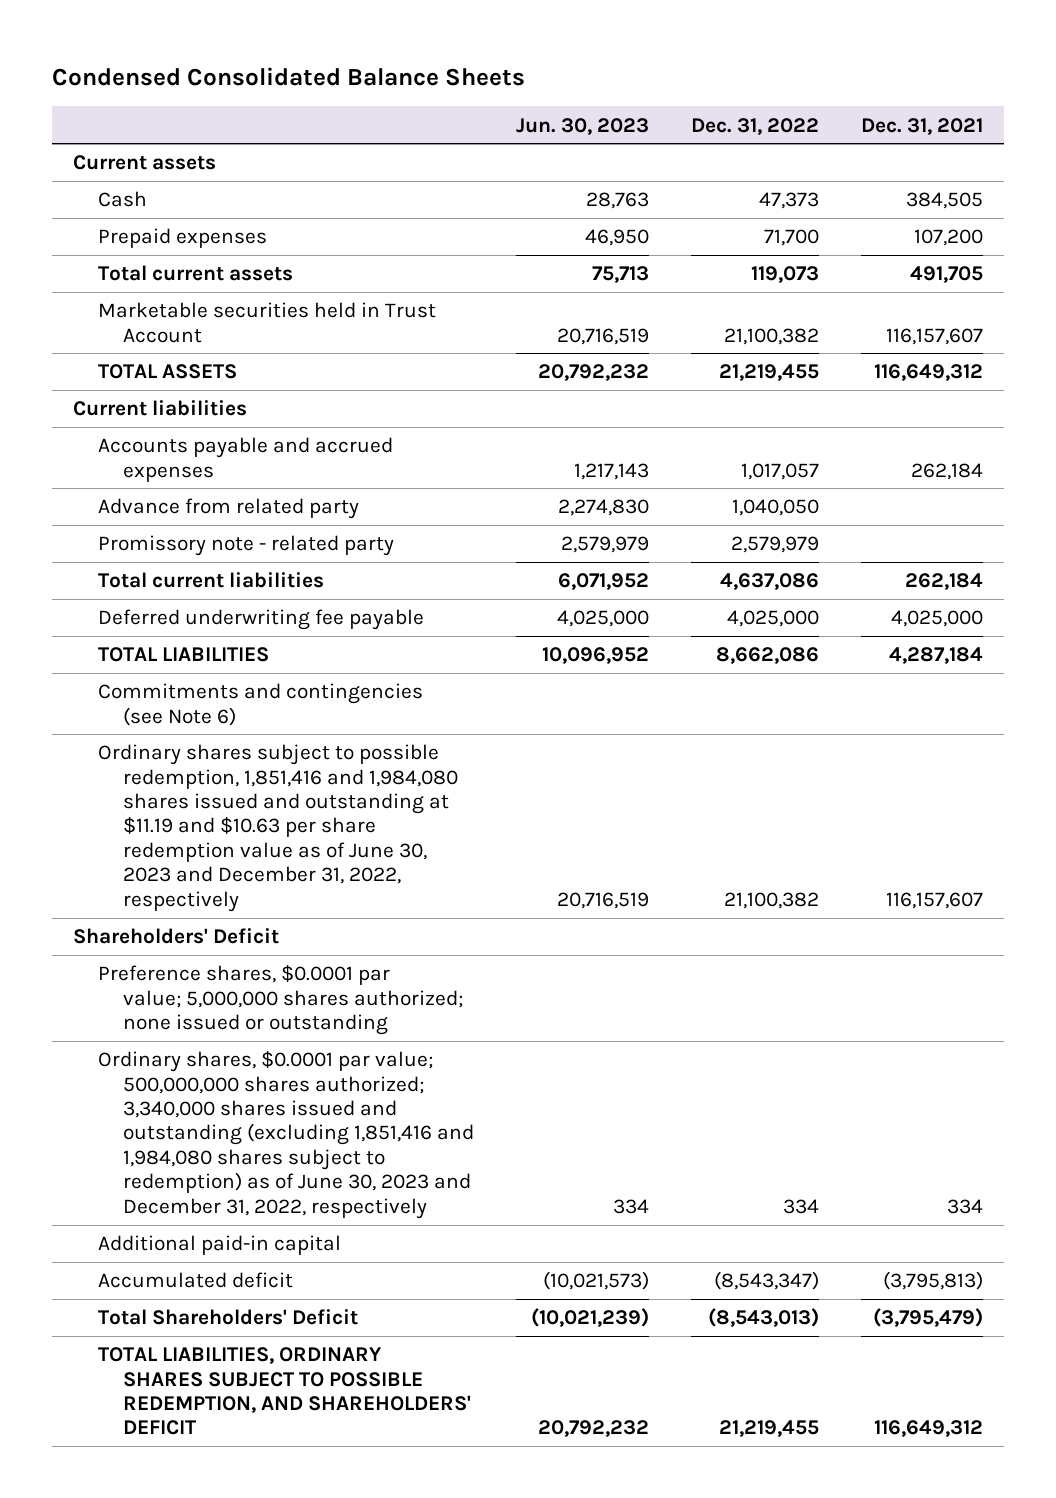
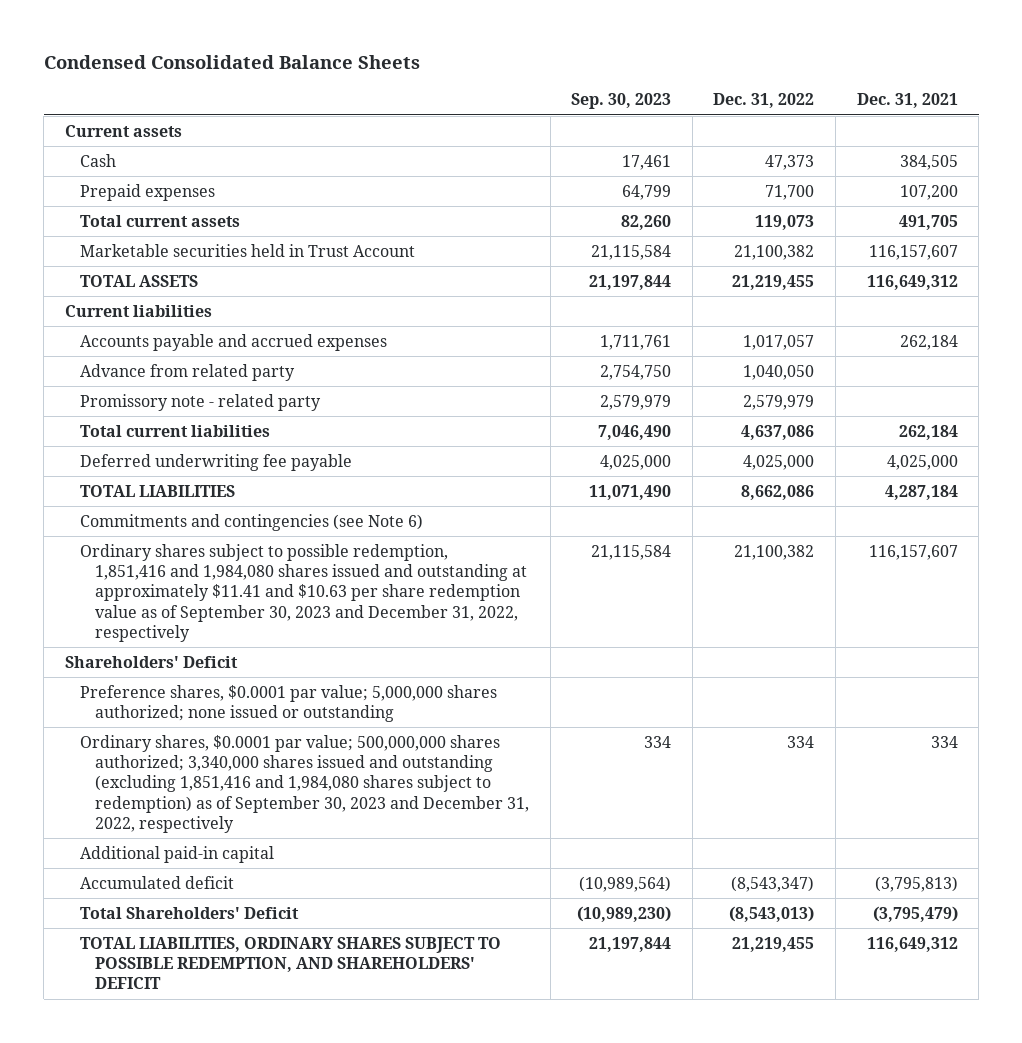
[515,117,649,135] Jun. 30, 2023 -> none
none -> [571,93,672,110] Sep. 30, 2023
[97,744,458,912] Ordinary shares subject to possible redemption, 1,851,416 and 1,984,080 shares issued and outstanding at $11.19 and $10.63 per share redemption value as of June 30, 2023 and December 31, 2022, respectively -> [79,543,528,643] Ordinary shares subject to possible redemption, 1,851,416 and 1,984,080 shares issued and outstanding at approximately $11.41 and $10.63 per share redemption value as of September 30, 2023 and December 31, 2022, respectively
[97,1051,474,1219] Ordinary shares, $0.0001 par value; 500,000,000 shares authorized; 3,340,000 shares issued and outstanding (excluding 1,851,416 and 1,984,080 shares subject to redemption) as of June 30, 2023 and December 31, 2022, respectively -> [79,734,530,834] Ordinary shares, $0.0001 par value; 500,000,000 shares authorized; 3,340,000 shares issued and outstanding (excluding 1,851,416 and 1,984,080 shares subject to redemption) as of September 30, 2023 and December 31, 2022, respectively

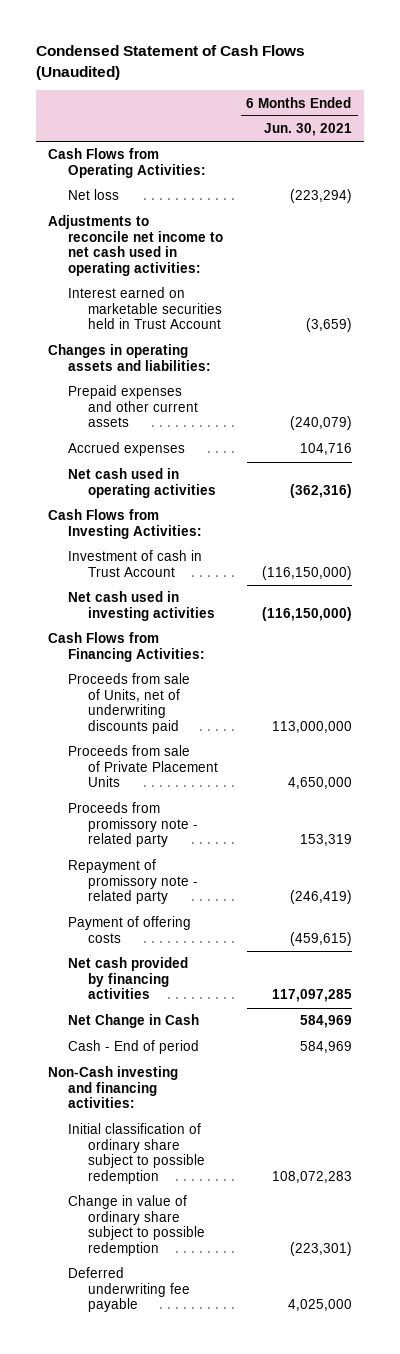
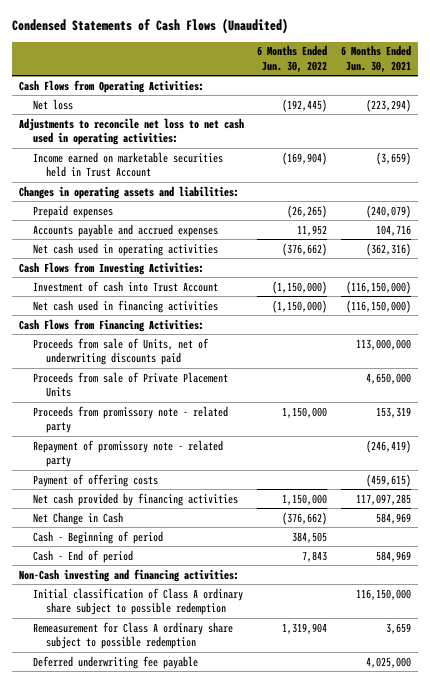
[35,45,305,80] Condensed Statement of Cash Flows (Unaudited) -> [11,17,288,34] Condensed Statements of Cash Flows (Unaudited)
none -> [257,45,328,73] 6 Months Ended Jun. 30, 2022
[47,215,223,276] Adjustments to reconcile net income to net cash used in operating activities: -> [18,117,244,146] Adjustments to reconcile net loss to net cash used in operating activities:
[67,287,222,330] Interest earned on marketable securities held in Trust Account -> [32,151,223,178] Income earned on marketable securities held in Trust Account
[67,385,198,428] Prepaid expenses and other current assets -> [32,204,113,218] Prepaid expenses
[67,442,185,457] Accrued expenses -> [32,223,218,237] Accounts payable and accrued expenses
[67,550,202,577] Investment of cash in Trust Account -> [32,280,218,292] Investment of cash into Trust Account
[67,591,215,621] Net cash used in investing activities -> [32,299,218,313] Net cash used in financing activities
none -> [32,530,163,544] Cash - Beginning of period
[67,1123,205,1184] Initial classification of ordinary share subject to possible redemption -> [32,587,243,616] Initial classification of Class A ordinary share subject to possible redemption
[271,1170,352,1183] 108,072,283 -> [356,588,412,600] 116,150,000
[67,1195,205,1256] Change in value of ordinary share subject to possible redemption -> [32,621,233,650] Remeasurement for Class A ordinary share subject to possible redemption
[289,1241,352,1256] (223,301) -> [386,622,412,634] 3,659

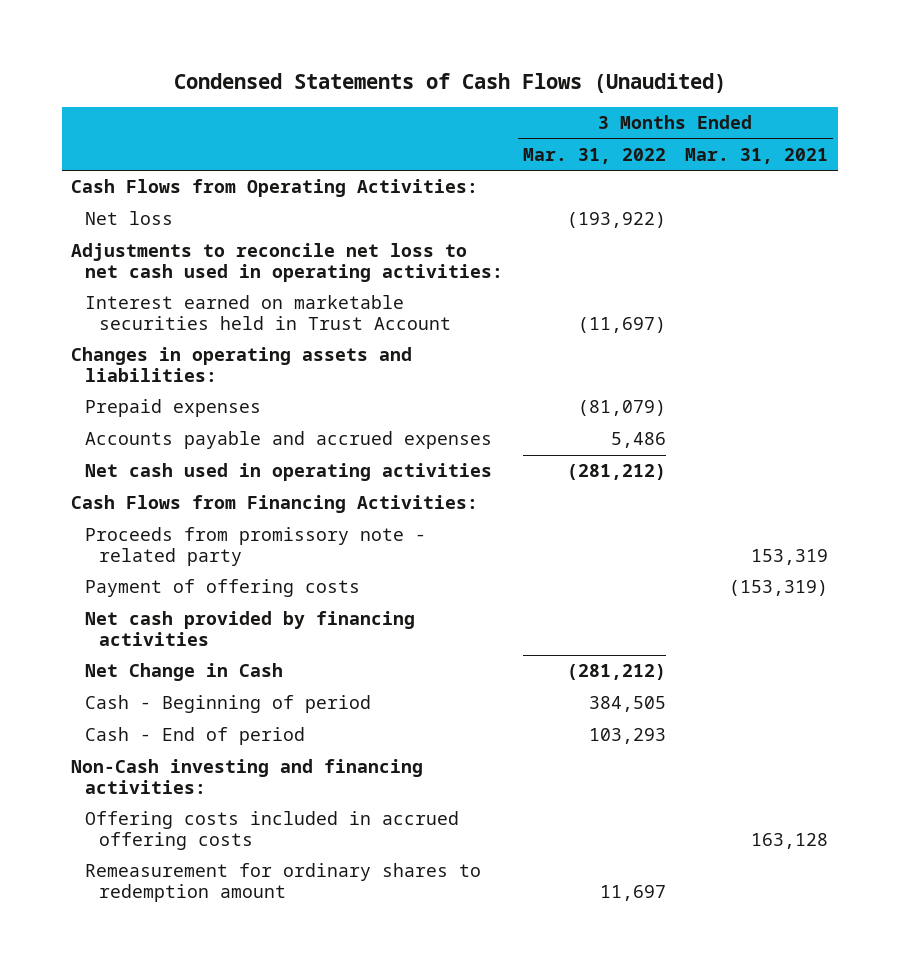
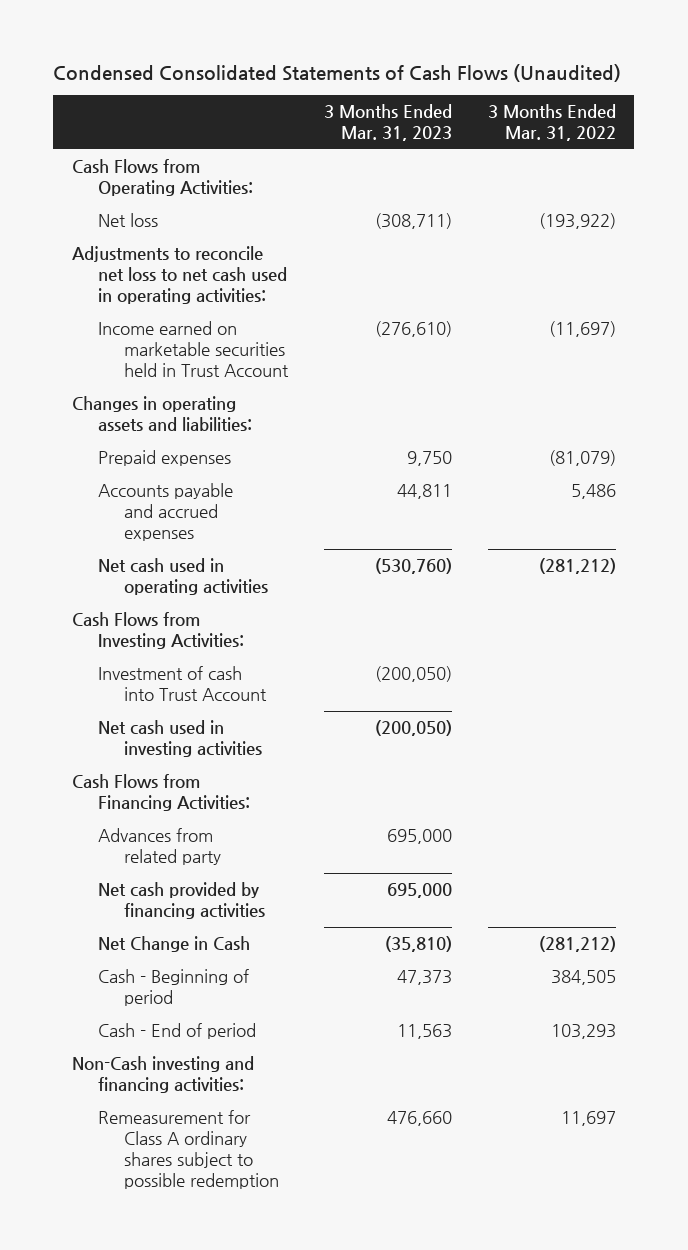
[173,73,726,94] Condensed Statements of Cash Flows (Unaudited) -> [53,63,622,82] Condensed Consolidated Statements of Cash Flows (Unaudited)
[685,147,829,164] Mar. 31, 2021 -> none
none -> [323,104,452,142] 3 Months Ended Mar. 31, 2023
[85,295,452,331] Interest earned on marketable securities held in Trust Account -> [97,320,289,378] Income earned on marketable securities held in Trust Account
none -> [71,611,244,650] Cash Flows from Investing Activities:
none -> [97,665,267,702] Investment of cash into Trust Account
none -> [97,719,262,758] Net cash used in investing activities
[85,579,361,598] Payment of offering costs -> none
[85,527,427,567] Proceeds from promissory note - related party -> [97,827,221,866] Advances from related party
[85,811,460,851] Offering costs included in accrued offering costs -> none
[85,863,482,903] Remeasurement for ordinary shares to redemption amount -> [97,1109,279,1190] Remeasurement for Class A ordinary shares subject to possible redemption

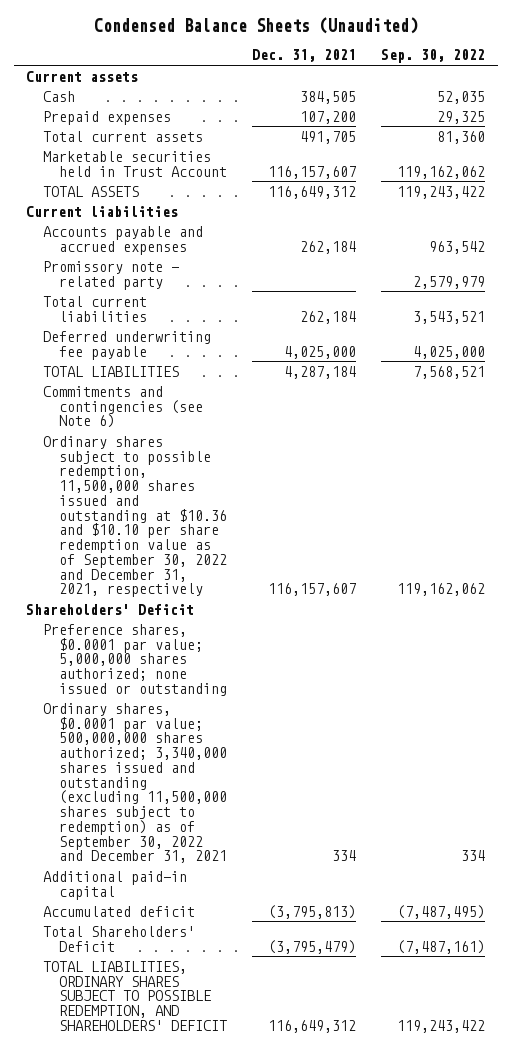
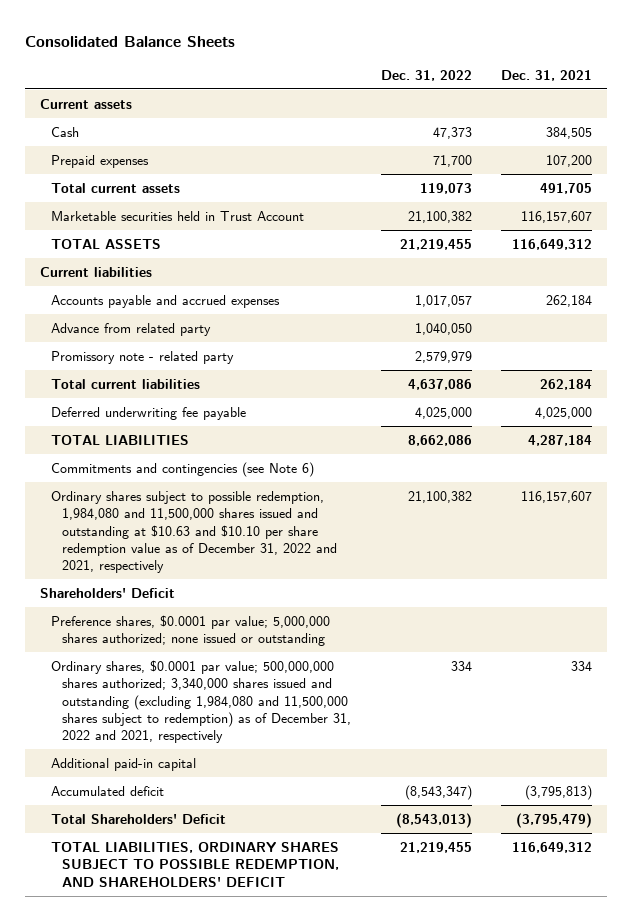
[93,17,418,35] Condensed Balance Sheets (Unaudited) -> [24,35,235,47] Consolidated Balance Sheets
[381,49,486,64] Sep. 30, 2022 -> none
none -> [380,69,472,81] Dec. 31, 2022
none -> [50,322,211,336] Advance from related party
[42,435,228,598] Ordinary shares subject to possible redemption, 11,500,000 shares issued and outstanding at $10.36 and $10.10 per share redemption value as of September 30, 2022 and December 31, 2021, respectively -> [50,490,338,574] Ordinary shares subject to possible redemption, 1,984,080 and 11,500,000 shares issued and outstanding at $10.63 and $10.10 per share redemption value as of December 31, 2022 and 2021, respectively
[42,702,228,864] Ordinary shares, $0.0001 par value; 500,000,000 shares authorized; 3,340,000 shares issued and outstanding (excluding 11,500,000 shares subject to redemption) as of September 30, 2022 and December 31, 2021 -> [50,659,352,744] Ordinary shares, $0.0001 par value; 500,000,000 shares authorized; 3,340,000 shares issued and outstanding (excluding 1,984,080 and 11,500,000 shares subject to redemption) as of December 31, 2022 and 2021, respectively

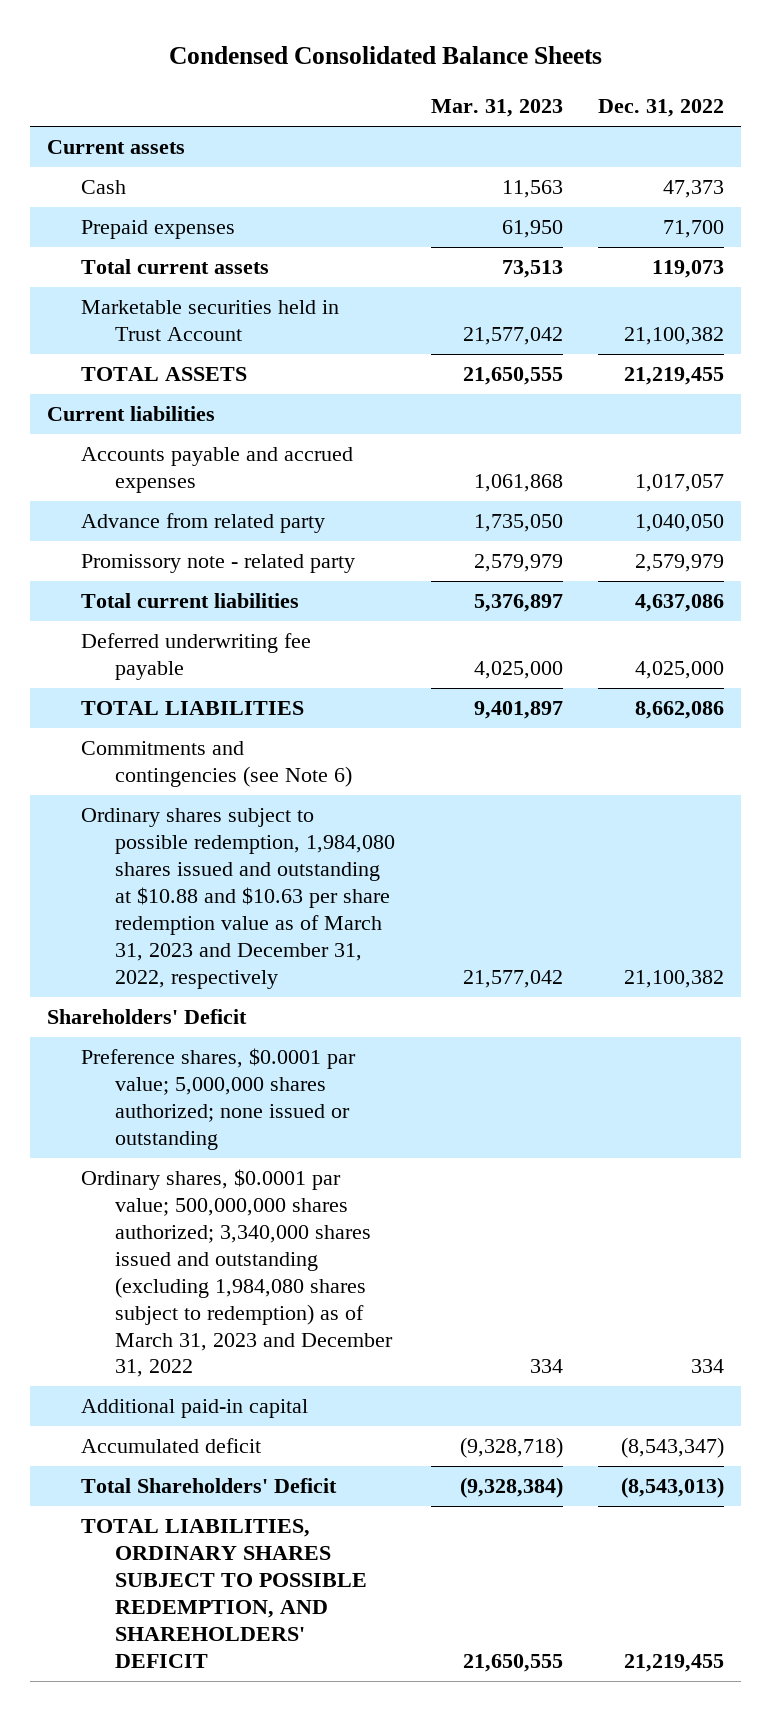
[24,35,235,47] Consolidated Balance Sheets -> [168,45,602,64] Condensed Consolidated Balance Sheets
[501,69,593,81] Dec. 31, 2021 -> none
none -> [430,99,563,118] Mar. 31, 2023
[50,490,338,574] Ordinary shares subject to possible redemption, 1,984,080 and 11,500,000 shares issued and outstanding at $10.63 and $10.10 per share redemption value as of December 31, 2022 and 2021, respectively -> [81,808,396,989] Ordinary shares subject to possible redemption, 1,984,080 shares issued and outstanding at $10.88 and $10.63 per share redemption value as of March 31, 2023 and December 31, 2022, respectively
[50,659,352,744] Ordinary shares, $0.0001 par value; 500,000,000 shares authorized; 3,340,000 shares issued and outstanding (excluding 1,984,080 and 11,500,000 shares subject to redemption) as of December 31, 2022 and 2021, respectively -> [81,1169,394,1378] Ordinary shares, $0.0001 par value; 500,000,000 shares authorized; 3,340,000 shares issued and outstanding (excluding 1,984,080 shares subject to redemption) as of March 31, 2023 and December 31, 2022

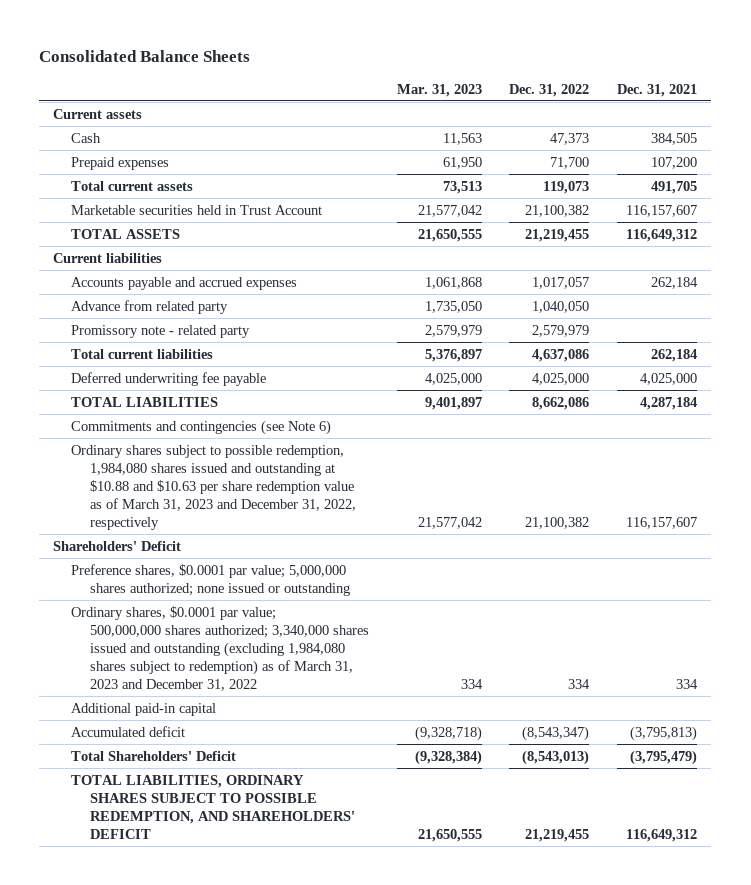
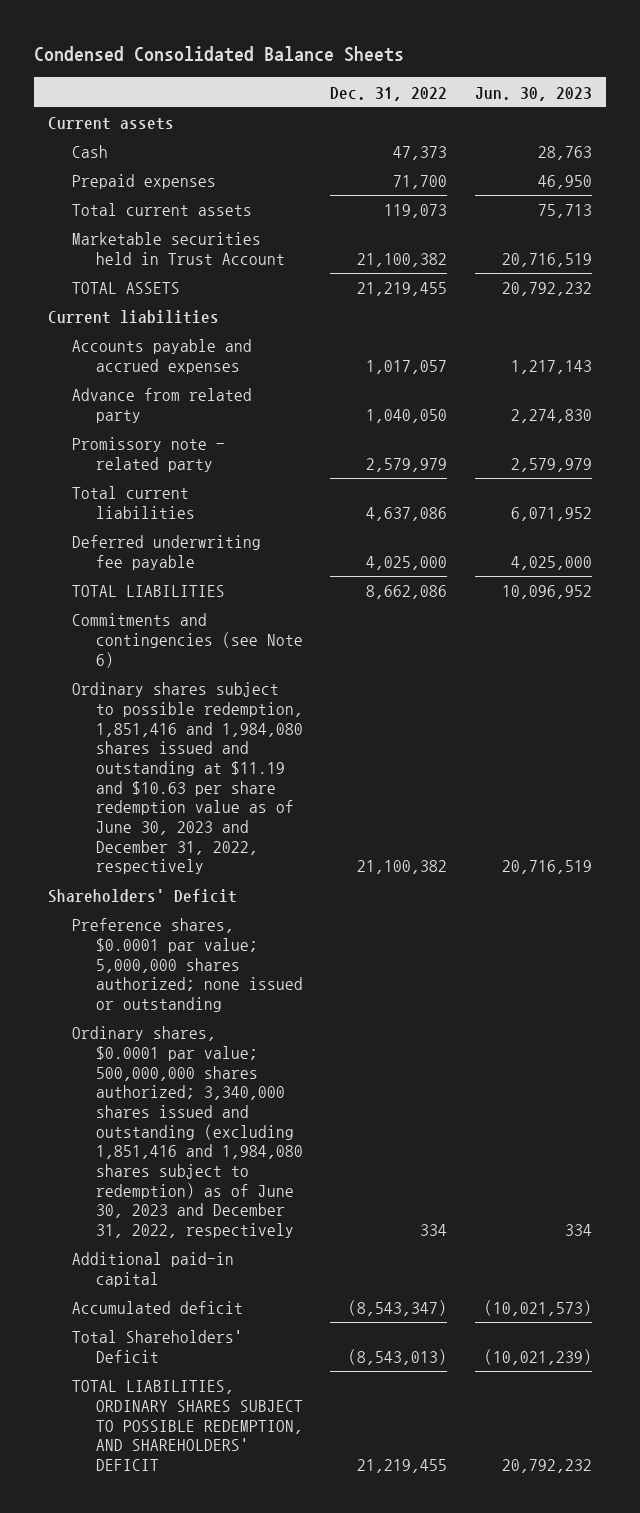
[39,50,251,63] Consolidated Balance Sheets -> [33,46,404,63] Condensed Consolidated Balance Sheets
[396,83,482,97] Mar. 31, 2023 -> none
[617,83,698,97] Dec. 31, 2021 -> none
none -> [474,86,592,101] Jun. 30, 2023
[71,444,356,530] Ordinary shares subject to possible redemption, 1,984,080 shares issued and outstanding at $10.88 and $10.63 per share redemption value as of March 31, 2023 and December 31, 2022, respectively -> [71,682,303,875] Ordinary shares subject to possible redemption, 1,851,416 and 1,984,080 shares issued and outstanding at $11.19 and $10.63 per share redemption value as of June 30, 2023 and December 31, 2022, respectively
[71,605,369,691] Ordinary shares, $0.0001 par value; 500,000,000 shares authorized; 3,340,000 shares issued and outstanding (excluding 1,984,080 shares subject to redemption) as of March 31, 2023 and December 31, 2022 -> [71,1026,303,1238] Ordinary shares, $0.0001 par value; 500,000,000 shares authorized; 3,340,000 shares issued and outstanding (excluding 1,851,416 and 1,984,080 shares subject to redemption) as of June 30, 2023 and December 31, 2022, respectively

